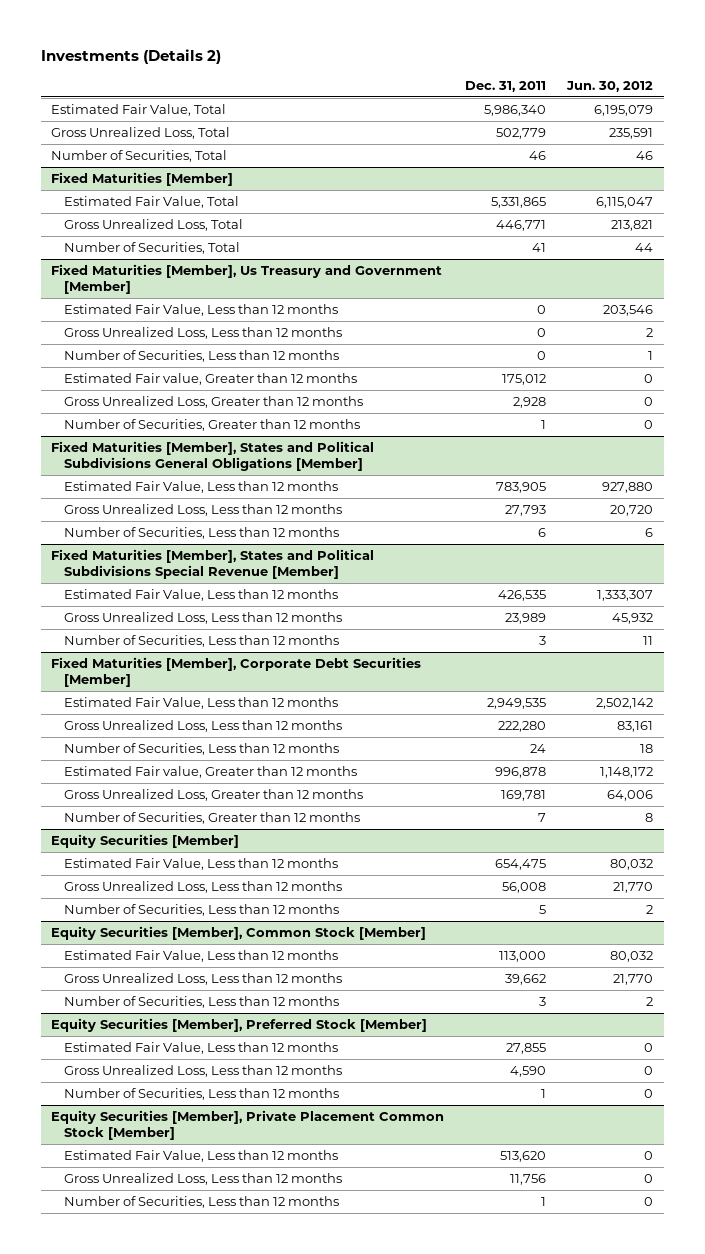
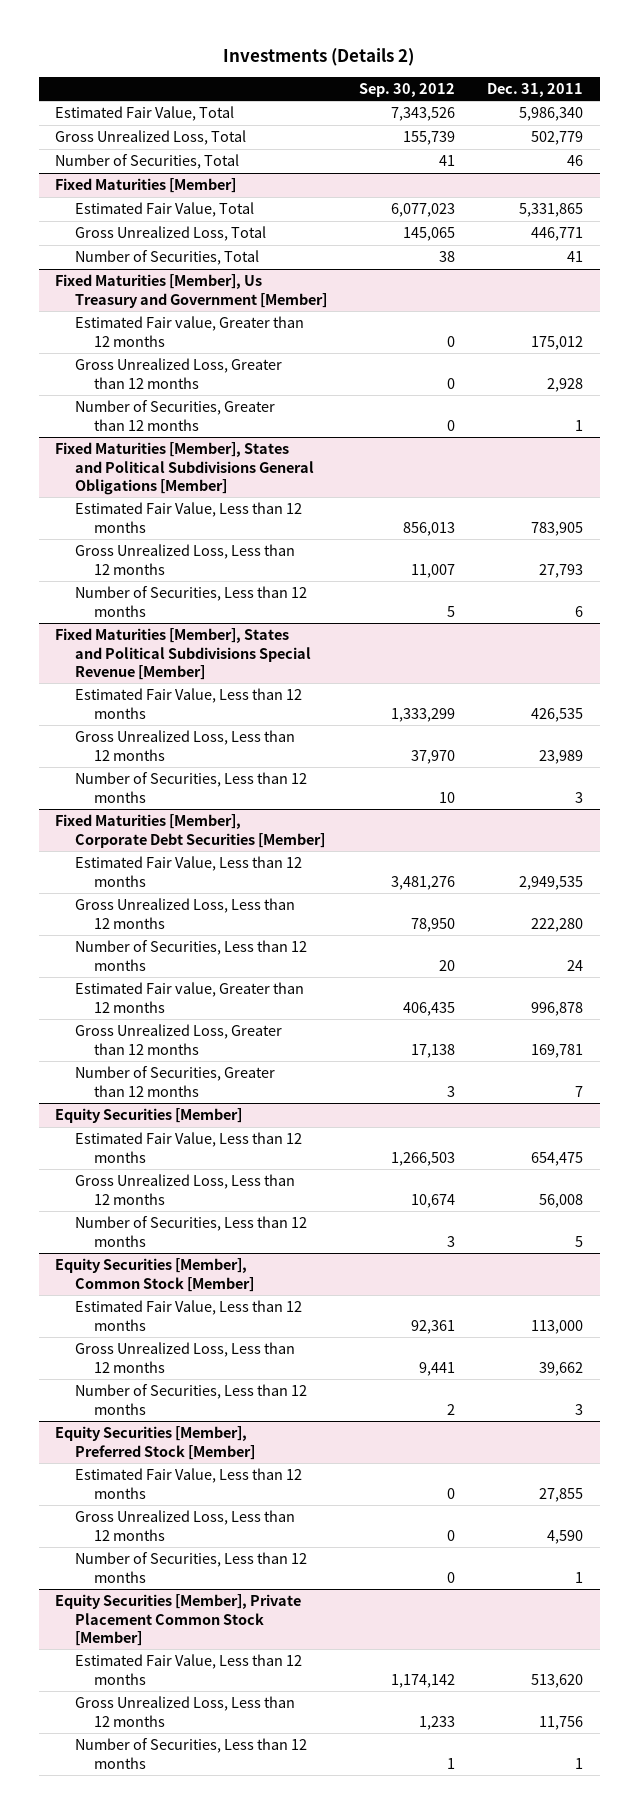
[566,80,654,92] Jun. 30, 2012 -> none
none -> [358,82,455,97] Sep. 30, 2012
[63,304,338,317] Estimated Fair Value, Less than 12 months -> none
[63,327,342,340] Gross Unrealized Loss, Less than 12 months -> none
[63,350,339,363] Number of Securities, Less than 12 months -> none

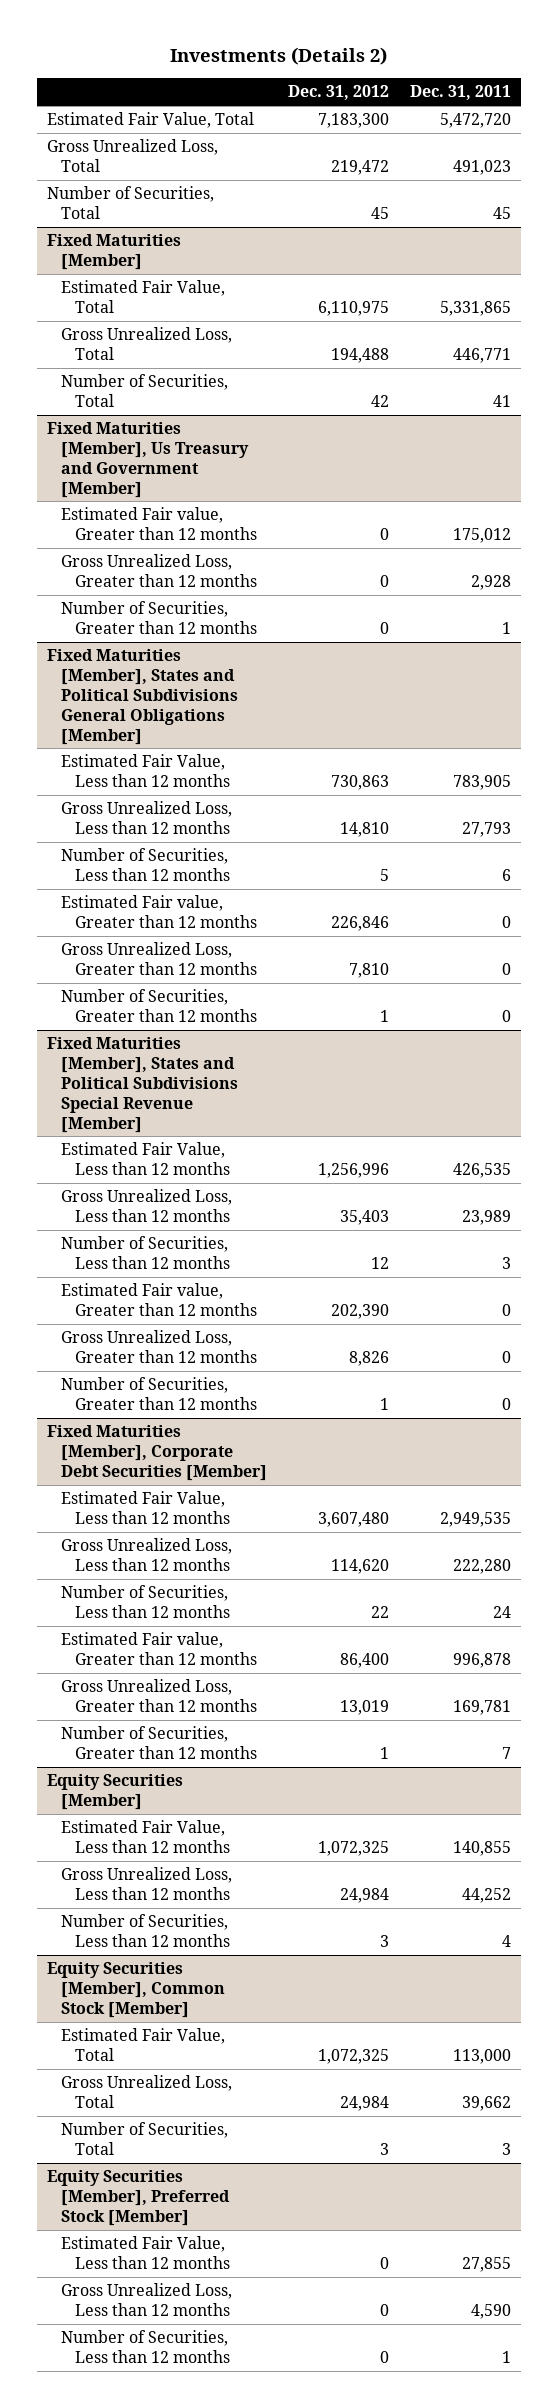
[358,82,455,97] Sep. 30, 2012 -> none
none -> [287,85,389,101] Dec. 31, 2012
[519,107,584,122] 5,986,340 -> [439,113,511,129] 5,472,720
[531,131,584,146] 502,779 -> [452,160,511,176] 491,023
[567,155,584,167] 46 -> [492,207,511,220] 45
none -> [61,895,258,929] Estimated Fair value, Greater than 12 months
none -> [61,942,258,976] Gross Unrealized Loss, Greater than 12 months
none -> [61,989,258,1023] Number of Securities, Greater than 12 months
none -> [61,1283,258,1317] Estimated Fair value, Greater than 12 months
none -> [61,1330,258,1364] Gross Unrealized Loss, Greater than 12 months
none -> [61,1377,258,1411] Number of Securities, Greater than 12 months
[531,1151,584,1166] 654,475 -> [452,1841,511,1857] 140,855
[539,1193,584,1208] 56,008 -> [461,1888,511,1904] 44,252
[575,1235,584,1247] 5 -> [501,1935,511,1948] 4
[74,1384,307,1415] Number of Securities, Less than 12 months -> none
[74,1300,302,1331] Estimated Fair Value, Less than 12 months -> [61,2028,226,2062] Estimated Fair Value, Total
[74,1342,295,1373] Gross Unrealized Loss, Less than 12 months -> [61,2075,233,2109] Gross Unrealized Loss, Total
none -> [61,2122,229,2156] Number of Securities, Total
[55,1594,302,1646] Equity Securities [Member], Private Placement Common Stock [Member] -> none
[74,1654,302,1685] Estimated Fair Value, Less than 12 months -> none
[74,1696,295,1727] Gross Unrealized Loss, Less than 12 months -> none
[74,1738,307,1769] Number of Securities, Less than 12 months -> none

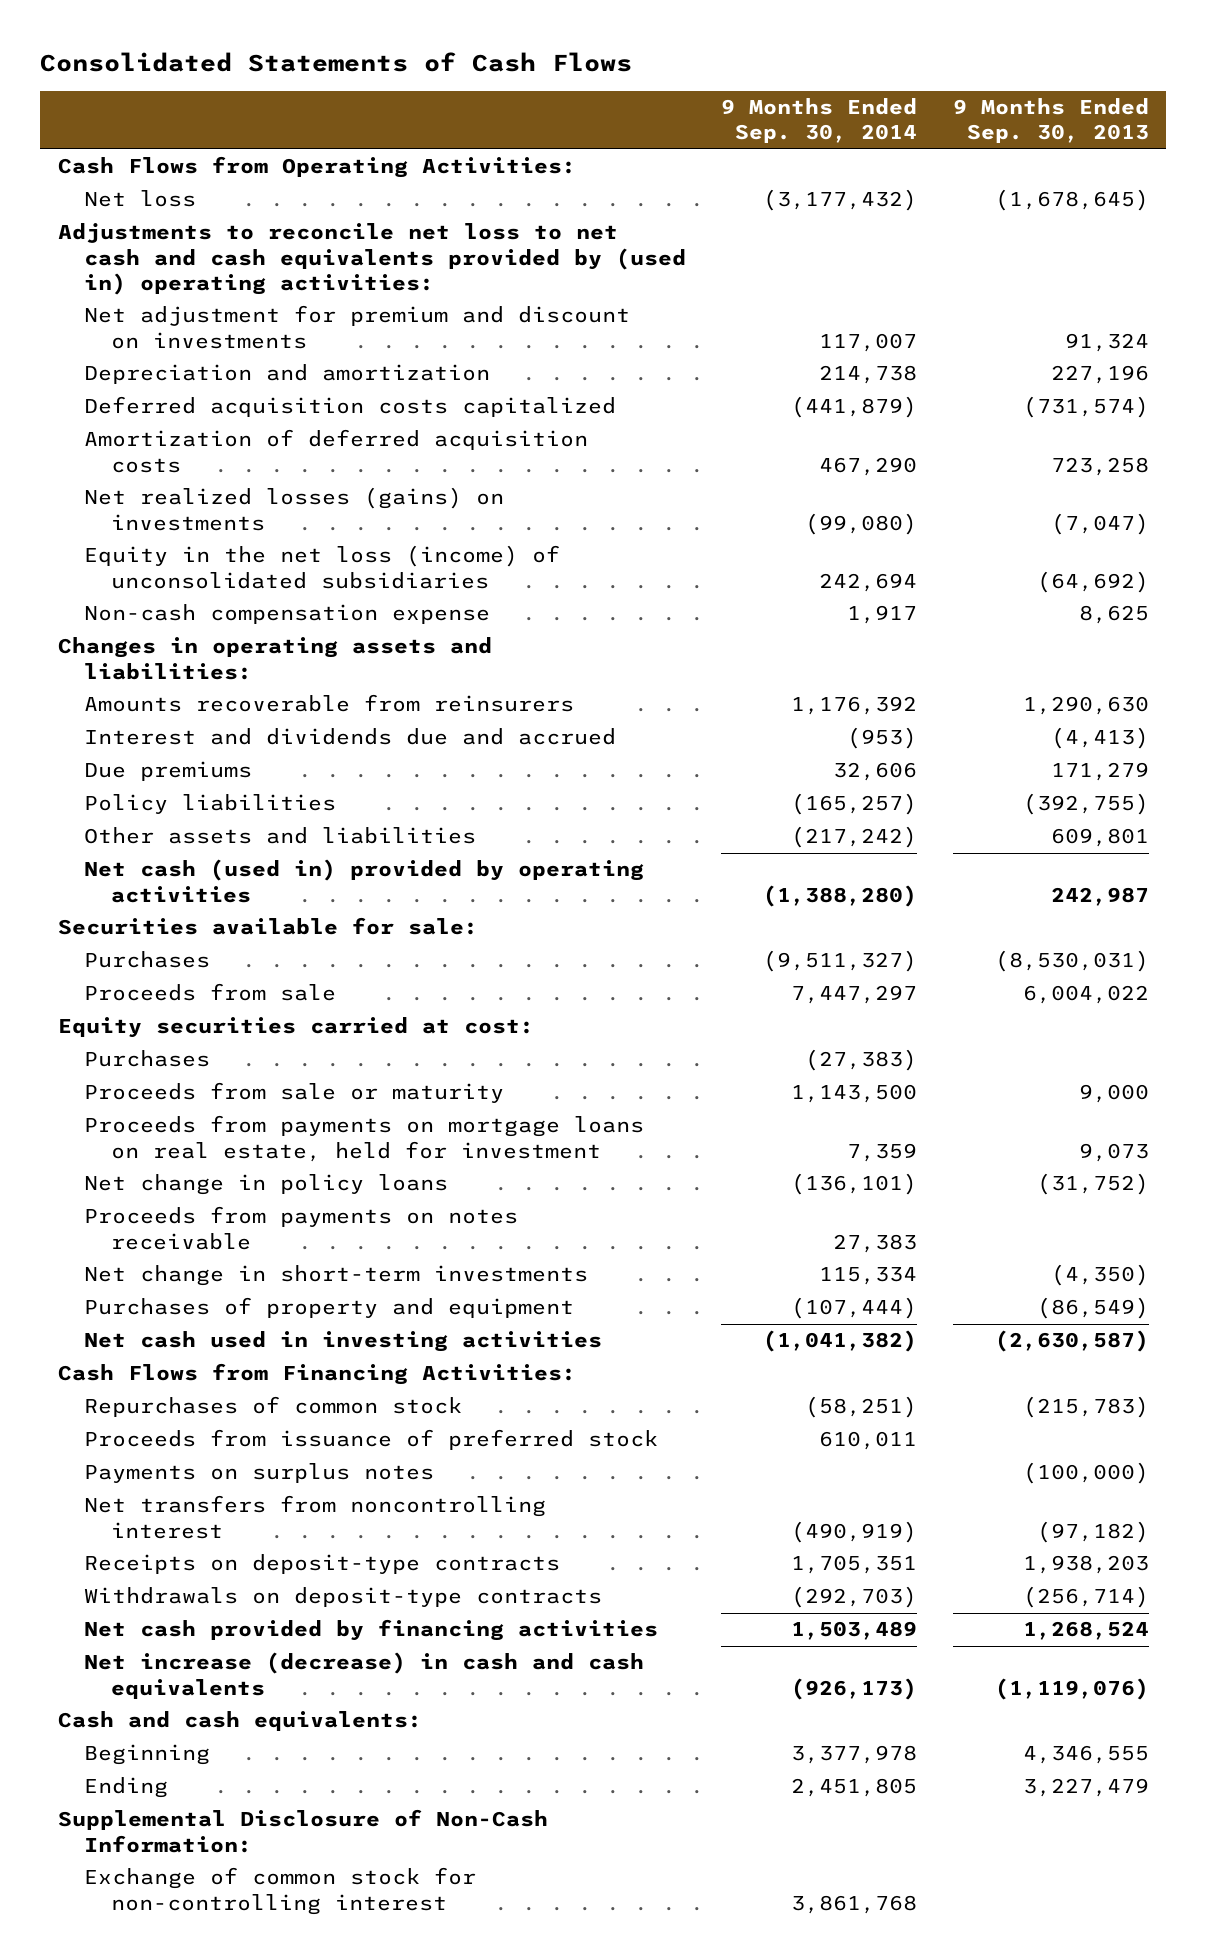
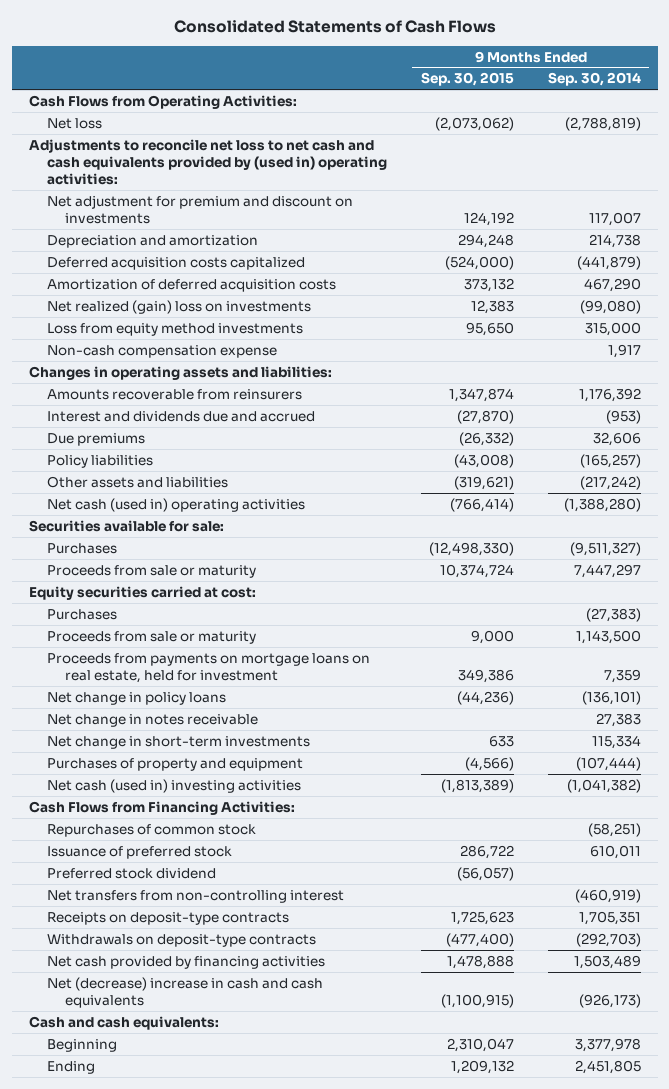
[952,98,1149,144] 9 Months Ended Sep. 30, 2013 -> none
none -> [420,72,514,87] Sep. 30, 2015
[763,189,918,212] (3,177,432) -> [564,116,641,131] (2,788,819)
[84,545,561,589] Equity in the net loss (income) of unconsolidated subsidiaries -> none
[84,487,505,531] Net realized losses (gains) on investments -> [46,299,311,314] Net realized (gain) loss on investments
none -> [46,322,303,336] Loss from equity method investments
[84,859,645,903] Net cash (used in) provided by operating activities -> [46,497,305,512] Net cash (used in) operating activities
[84,983,337,1002] Proceeds from sale -> [46,564,256,578] Proceeds from sale or maturity
[84,1206,519,1250] Proceeds from payments on notes receivable -> [46,713,258,727] Net change in notes receivable
[84,1331,603,1353] Net cash used in investing activities -> [46,778,301,793] Net cash (used in) investing activities
[84,1463,435,1484] Payments on surplus notes -> none
[84,1429,659,1451] Proceeds from issuance of preferred stock -> [46,845,232,859] Issuance of preferred stock
none -> [46,867,216,879] Preferred stock dividend
[84,1495,547,1539] Net transfers from noncontrolling interest -> [46,889,344,903] Net transfers from non-controlling interest
[791,1520,918,1543] (490,919) -> [574,888,641,903] (460,919)
[84,1652,645,1699] Net increase (decrease) in cash and cash equivalents -> [46,976,323,1008] Net (decrease) increase in cash and cash equivalents
[57,1809,548,1853] Supplemental Disclosure of Non-Cash Information: -> none
[84,1867,477,1915] Exchange of common stock for non-controlling interest -> none

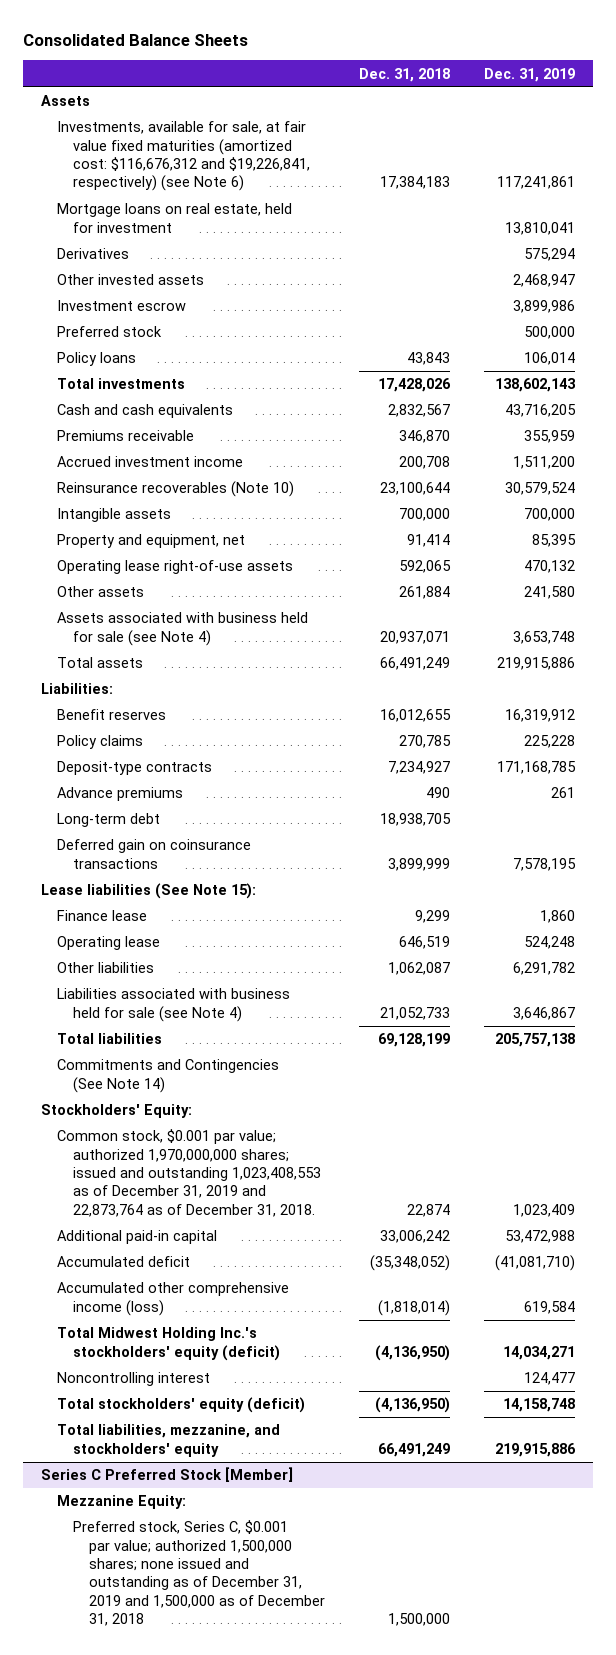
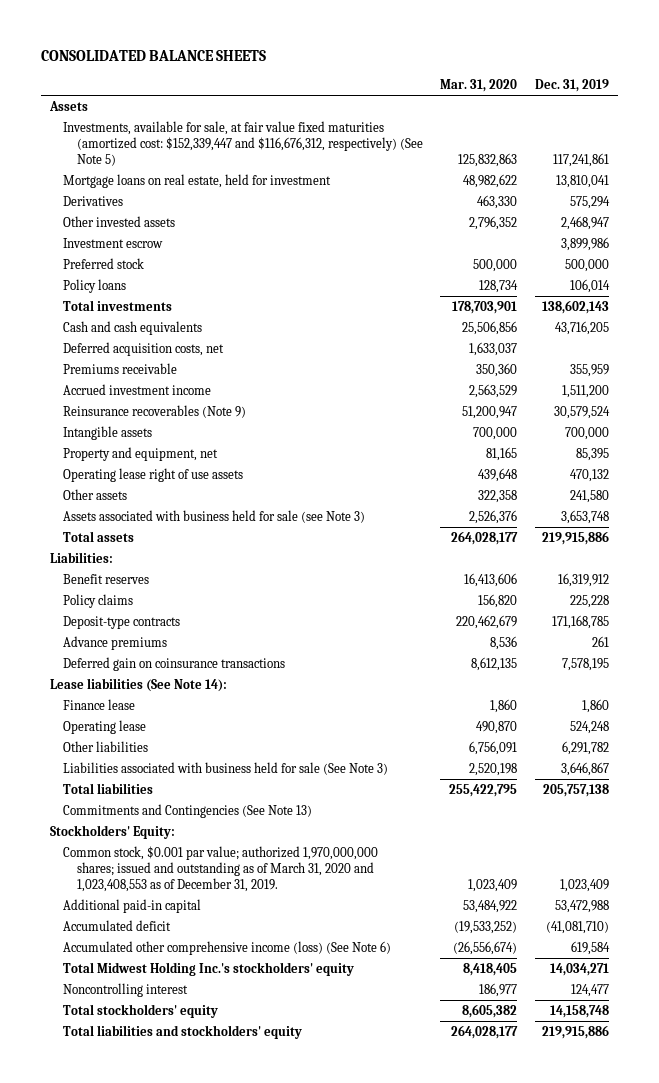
[23,33,249,46] Consolidated Balance Sheets -> [40,49,266,61] CONSOLIDATED BALANCE SHEETS
[359,67,451,82] Dec. 31, 2018 -> none
none -> [440,78,518,92] Mar. 31, 2020
[56,121,310,192] Investments, available for sale, at fair value fixed maturities (amortized cost: $116,676,312 and $19,226,841, respectively) (see Note 6) -> [63,121,423,167] Investments, available for sale, at fair value fixed maturities (amortized cost: $152,339,447 and $116,676,312, respectively) (See Note 5)
none -> [63,342,225,357] Deferred acquisition costs, net
[56,481,294,498] Reinsurance recoverables (Note 10) -> [63,405,247,419] Reinsurance recoverables (Note 9)
[56,560,293,575] Operating lease right-of-use assets -> [63,468,244,483] Operating lease right of use assets
[56,612,308,646] Assets associated with business held for sale (see Note 4) -> [63,510,366,524] Assets associated with business held for sale (see Note 3)
[56,813,160,828] Long-term debt -> none
[40,883,256,900] Lease liabilities (See Note 15): -> [49,678,227,693] Lease liabilities (See Note 14):
[56,988,290,1022] Liabilities associated with business held for sale (see Note 4) -> [63,762,389,776] Liabilities associated with business held for sale (See Note 3)
[56,1059,279,1093] Commitments and Contingencies (See Note 14) -> [63,804,313,819] Commitments and Contingencies (See Note 13)
[56,1129,321,1217] Common stock, $0.001 par value; authorized 1,970,000,000 shares; issued and outstanding 1,023,408,553 as of December 31, 2019 and 22,873,764 as of December 31, 2018. -> [63,846,379,893] Common stock, $0.001 par value; authorized 1,970,000,000 shares; issued and outstanding as of March 31, 2020 and 1,023,408,553 as of December 31, 2019.
[56,1282,289,1316] Accumulated other comprehensive income (loss) -> [63,941,392,956] Accumulated other comprehensive income (loss) (See Note 6)
[56,1327,280,1361] Total Midwest Holding Inc.'s stockholders' equity (deficit) -> [63,962,355,977] Total Midwest Holding Inc.'s stockholders' equity
[40,1467,293,1483] Series C Preferred Stock [Member] -> none
[56,1495,186,1510] Mezzanine Equity: -> none
[72,1520,326,1627] Preferred stock, Series C, $0.001 par value; authorized 1,500,000 shares; none issued and outstanding as of December 31, 2019 and 1,500,000 as of December 31, 2018 -> none
[56,1397,305,1414] Total stockholders' equity (deficit) -> [63,1004,219,1019] Total stockholders' equity
[56,1424,280,1457] Total liabilities, mezzanine, and stockholders' equity -> [63,1025,303,1040] Total liabilities and stockholders' equity

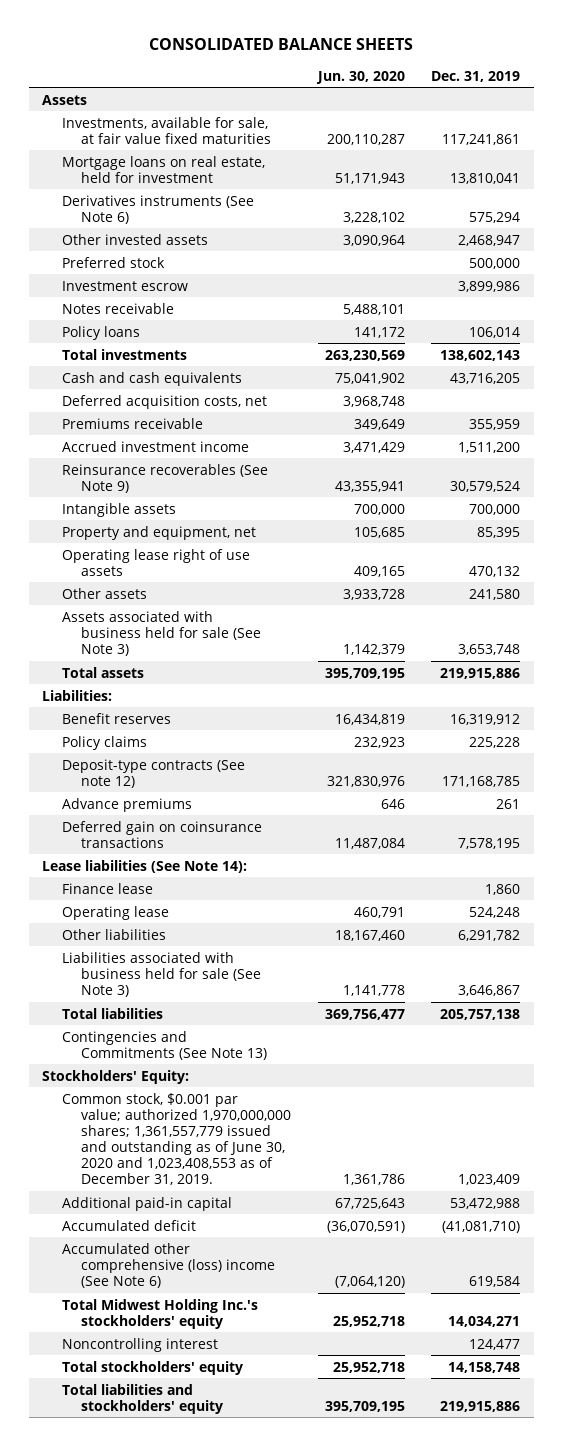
[440,78,518,92] Mar. 31, 2020 -> none
none -> [315,70,405,84] Jun. 30, 2020
[63,121,423,167] Investments, available for sale, at fair value fixed maturities (amortized cost: $152,339,447 and $116,676,312, respectively) (See Note 5) -> [61,116,272,144] Investments, available for sale, at fair value fixed maturities
[63,196,124,207] Derivatives -> [61,194,254,224] Derivatives instruments (See Note 6)
[63,238,164,249] Investment escrow -> [61,280,188,291] Investment escrow
none -> [61,302,174,314] Notes receivable
[63,405,247,419] Reinsurance recoverables (Note 9) -> [61,463,268,493] Reinsurance recoverables (See Note 9)
[63,510,366,524] Assets associated with business held for sale (see Note 3) -> [61,610,262,656] Assets associated with business held for sale (See Note 3)
[63,616,181,630] Deposit-type contracts -> [61,758,245,788] Deposit-type contracts (See note 12)
[63,804,313,819] Commitments and Contingencies (See Note 13) -> [61,1030,268,1060] Contingencies and Commitments (See Note 13)
[63,846,379,893] Common stock, $0.001 par value; authorized 1,970,000,000 shares; issued and outstanding as of March 31, 2020 and 1,023,408,553 as of December 31, 2019. -> [61,1092,292,1185] Common stock, $0.001 par value; authorized 1,970,000,000 shares; 1,361,557,779 issued and outstanding as of June 30, 2020 and 1,023,408,553 as of December 31, 2019.
[63,941,392,956] Accumulated other comprehensive income (loss) (See Note 6) -> [61,1242,276,1288] Accumulated other comprehensive (loss) income (See Note 6)

